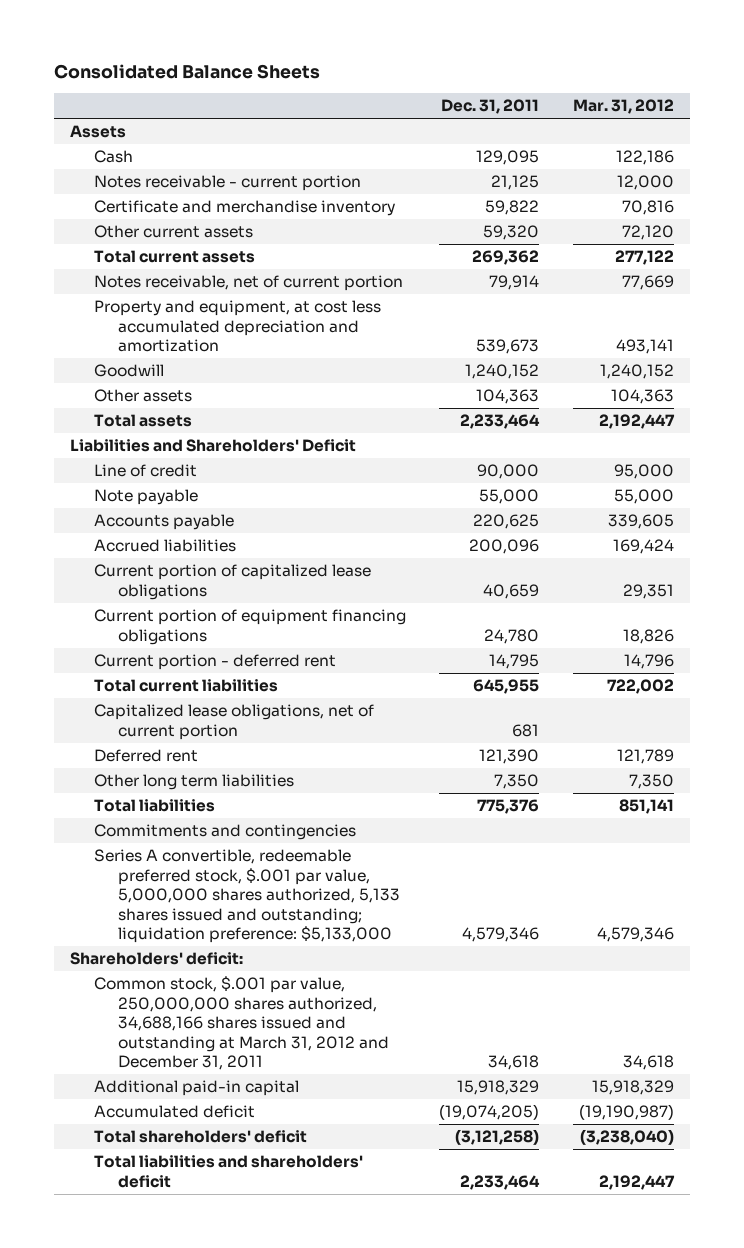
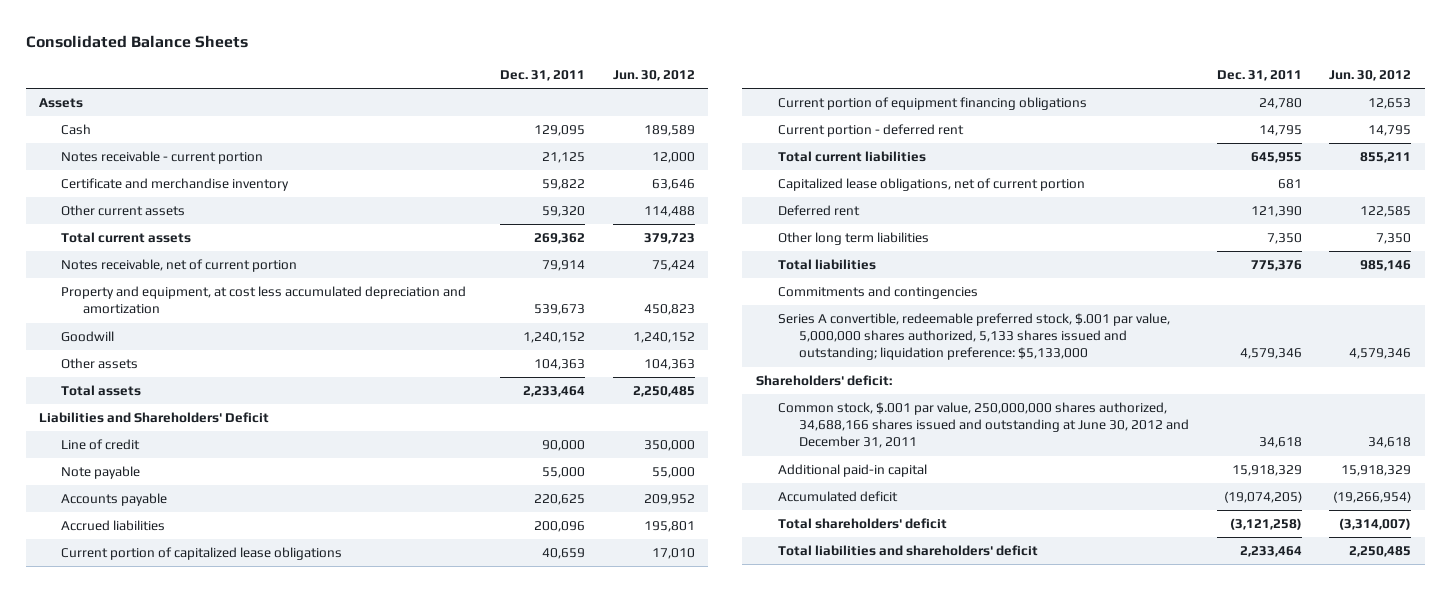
[572,99,674,115] Mar. 31, 2012 -> none
none -> [612,69,695,81] Jun. 30, 2012
[94,976,389,1071] Common stock, $.001 par value, 250,000,000 shares authorized, 34,688,166 shares issued and outstanding at March 31, 2012 and December 31, 2011 -> [777,402,1190,449] Common stock, $.001 par value, 250,000,000 shares authorized, 34,688,166 shares issued and outstanding at June 30, 2012 and December 31, 2011

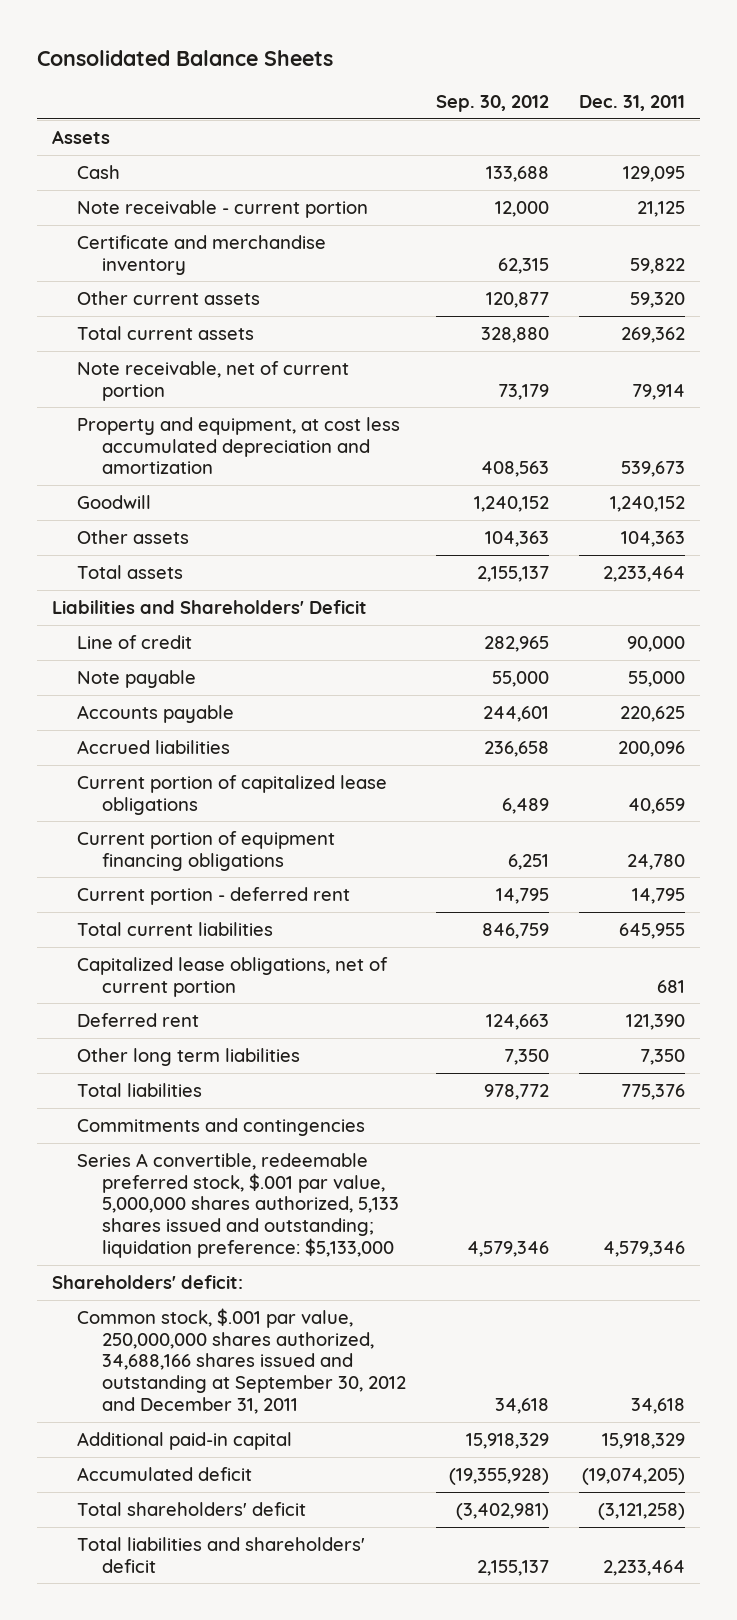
[612,69,695,81] Jun. 30, 2012 -> none
none -> [435,95,549,113] Sep. 30, 2012
[61,151,264,165] Notes receivable - current portion -> [76,199,368,218] Note receivable - current portion
[61,259,298,273] Notes receivable, net of current portion -> [76,360,349,401] Note receivable, net of current portion
[777,402,1190,449] Common stock, $.001 par value, 250,000,000 shares authorized, 34,688,166 shares issued and outstanding at June 30, 2012 and December 31, 2011 -> [76,1307,407,1415] Common stock, $.001 par value, 250,000,000 shares authorized, 34,688,166 shares issued and outstanding at September 30, 2012 and December 31, 2011

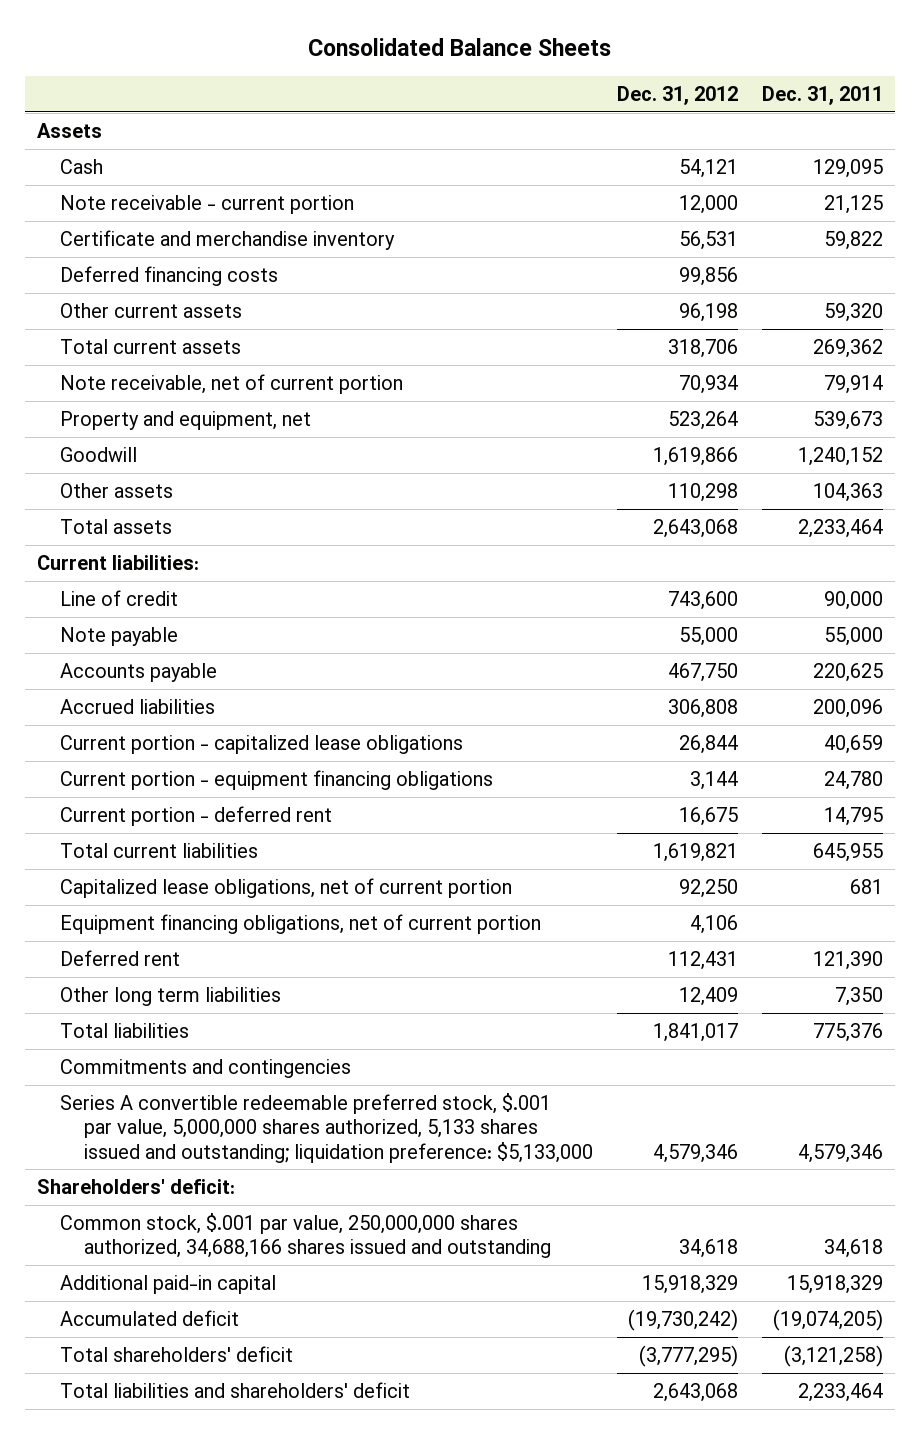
[435,95,549,113] Sep. 30, 2012 -> none
none -> [616,86,738,106] Dec. 31, 2012
none -> [60,266,279,287] Deferred financing costs
[76,416,400,475] Property and equipment, at cost less accumulated depreciation and amortization -> [60,411,312,431] Property and equipment, net
[51,599,367,614] Liabilities and Shareholders' Deficit -> none
none -> [36,555,199,571] Current liabilities:
[76,774,387,815] Current portion of capitalized lease obligations -> [60,735,464,755] Current portion - capitalized lease obligations
[76,830,335,871] Current portion of equipment financing obligations -> [60,770,494,791] Current portion - equipment financing obligations
none -> [60,914,542,935] Equipment financing obligations, net of current portion
[76,1152,400,1259] Series A convertible, redeemable preferred stock, $.001 par value, 5,000,000 shares authorized, 5,133 shares issued and outstanding; liquidation preference: $5,133,000 -> [60,1093,593,1163] Series A convertible redeemable preferred stock, $.001 par value, 5,000,000 shares authorized, 5,133 shares issued and outstanding; liquidation preference: $5,133,000
[76,1307,407,1415] Common stock, $.001 par value, 250,000,000 shares authorized, 34,688,166 shares issued and outstanding at September 30, 2012 and December 31, 2011 -> [60,1213,551,1259] Common stock, $.001 par value, 250,000,000 shares authorized, 34,688,166 shares issued and outstanding

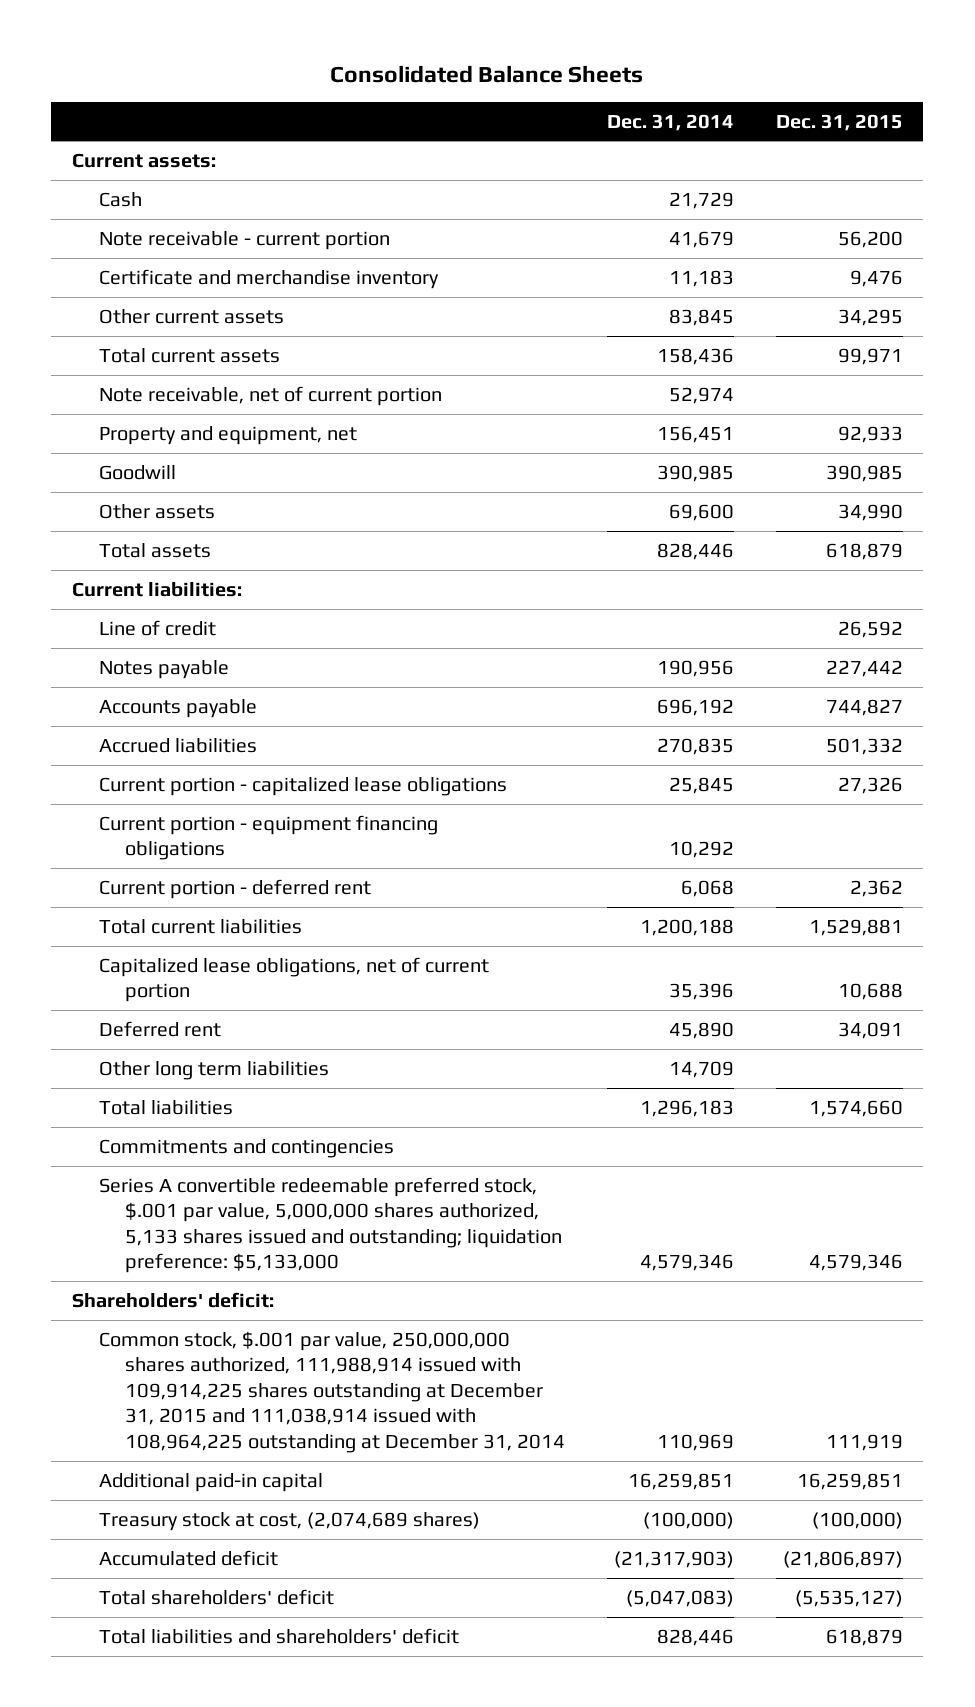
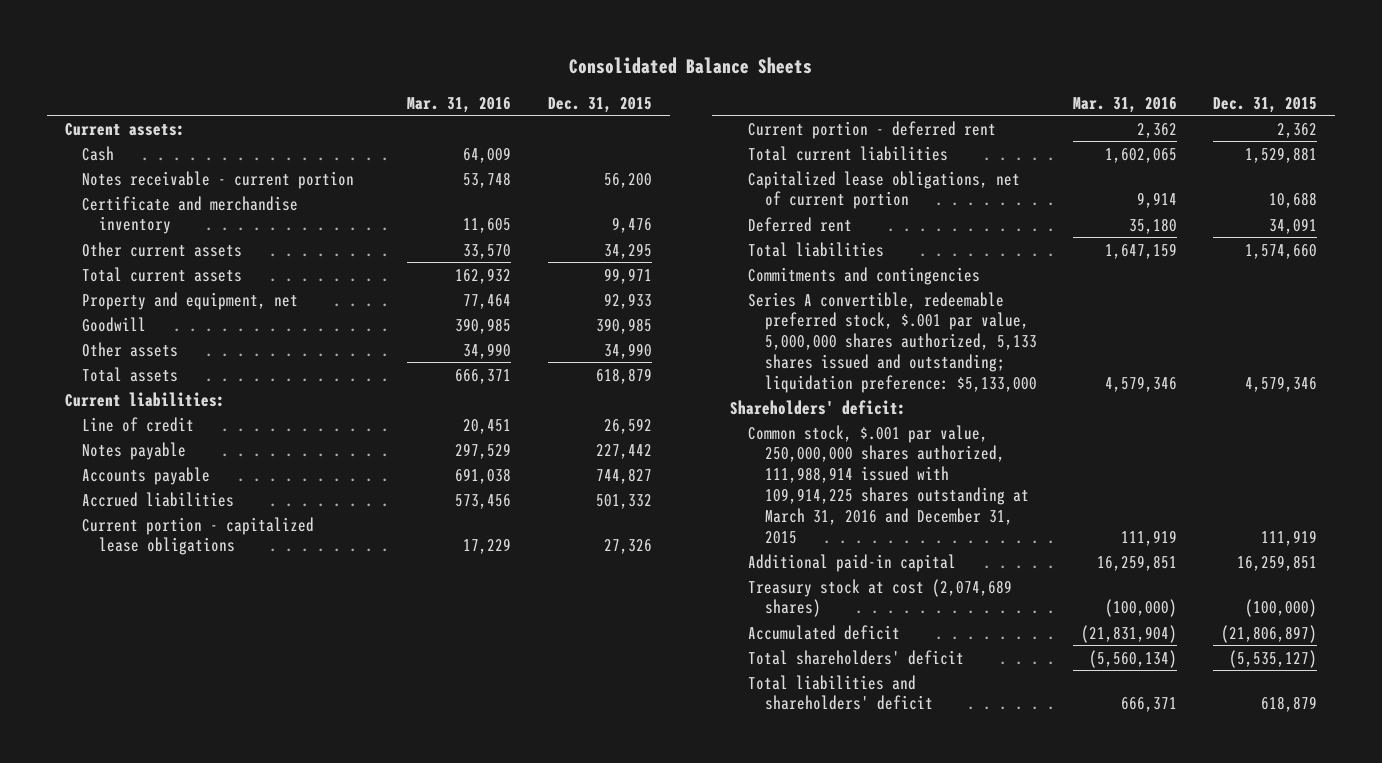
[607,113,735,131] Dec. 31, 2014 -> none
none -> [407,96,512,113] Mar. 31, 2016
[98,230,390,250] Note receivable - current portion -> [82,170,355,189] Notes receivable - current portion
[98,385,442,406] Note receivable, net of current portion -> none
[98,814,438,861] Current portion - equipment financing obligations -> none
[98,1060,329,1080] Other long term liabilities -> none
[98,1176,563,1274] Series A convertible redeemable preferred stock, $.001 par value, 5,000,000 shares authorized, 5,133 shares issued and outstanding; liquidation preference: $5,133,000 -> [747,291,1037,393] Series A convertible, redeemable preferred stock, $.001 par value, 5,000,000 shares authorized, 5,133 shares issued and outstanding; liquidation preference: $5,133,000
[98,1330,566,1454] Common stock, $.001 par value, 250,000,000 shares authorized, 111,988,914 issued with 109,914,225 shares outstanding at December 31, 2015 and 111,038,914 issued with 108,964,225 outstanding at December 31, 2014 -> [747,424,1029,544] Common stock, $.001 par value, 250,000,000 shares authorized, 111,988,914 issued with 109,914,225 shares outstanding at March 31, 2016 and December 31, 2015
[98,1511,480,1531] Treasury stock at cost, (2,074,689 shares) -> [747,578,1012,618] Treasury stock at cost (2,074,689 shares)

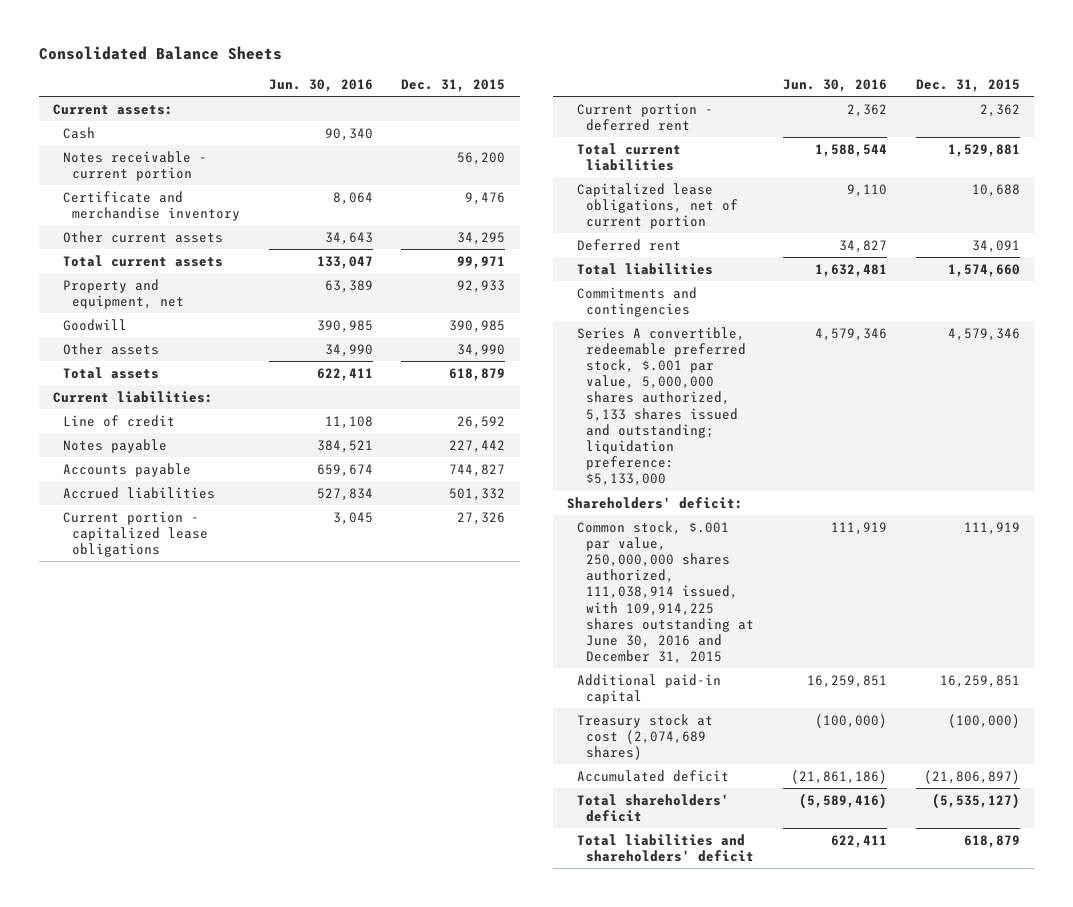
[407,96,512,113] Mar. 31, 2016 -> none
none -> [268,79,373,93] Jun. 30, 2016
[747,424,1029,544] Common stock, $.001 par value, 250,000,000 shares authorized, 111,988,914 issued with 109,914,225 shares outstanding at March 31, 2016 and December 31, 2015 -> [576,520,755,665] Common stock, $.001 par value, 250,000,000 shares authorized, 111,038,914 issued, with 109,914,225 shares outstanding at June 30, 2016 and December 31, 2015

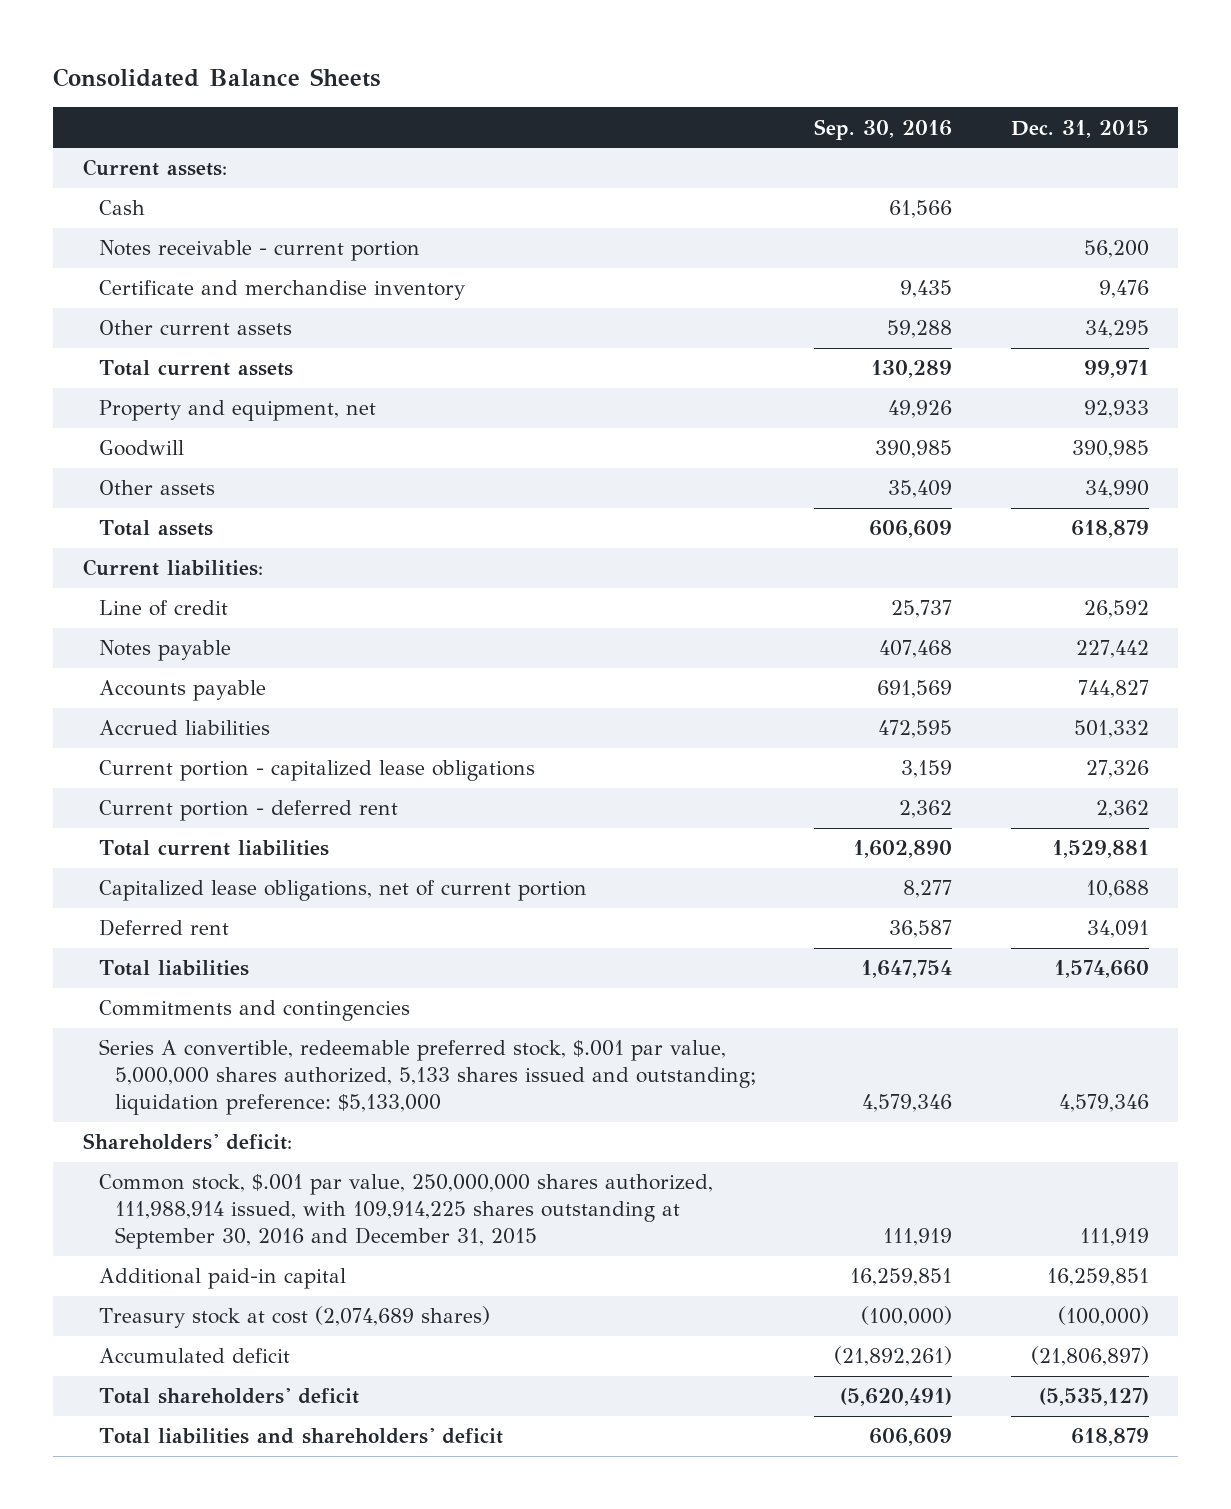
[268,79,373,93] Jun. 30, 2016 -> none
none -> [814,118,953,140] Sep. 30, 2016
[576,520,755,665] Common stock, $.001 par value, 250,000,000 shares authorized, 111,038,914 issued, with 109,914,225 shares outstanding at June 30, 2016 and December 31, 2015 -> [98,1174,713,1249] Common stock, $.001 par value, 250,000,000 shares authorized, 111,988,914 issued, with 109,914,225 shares outstanding at September 30, 2016 and December 31, 2015

